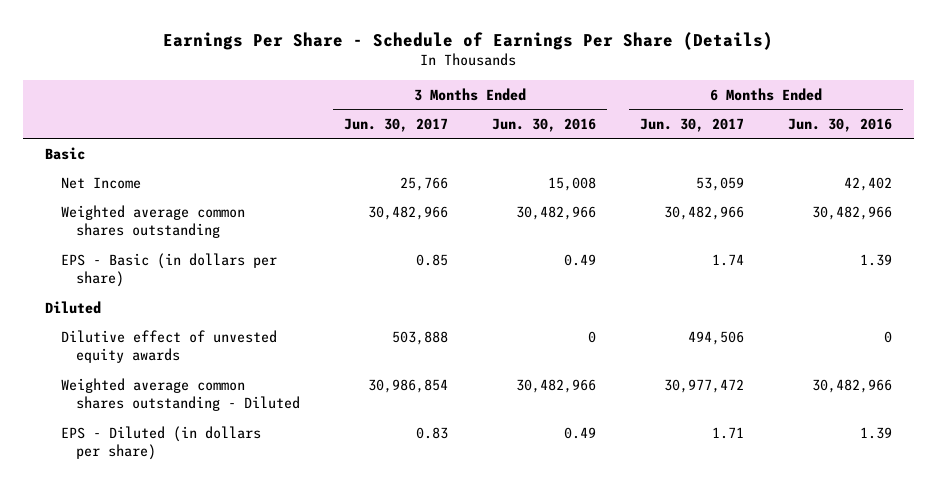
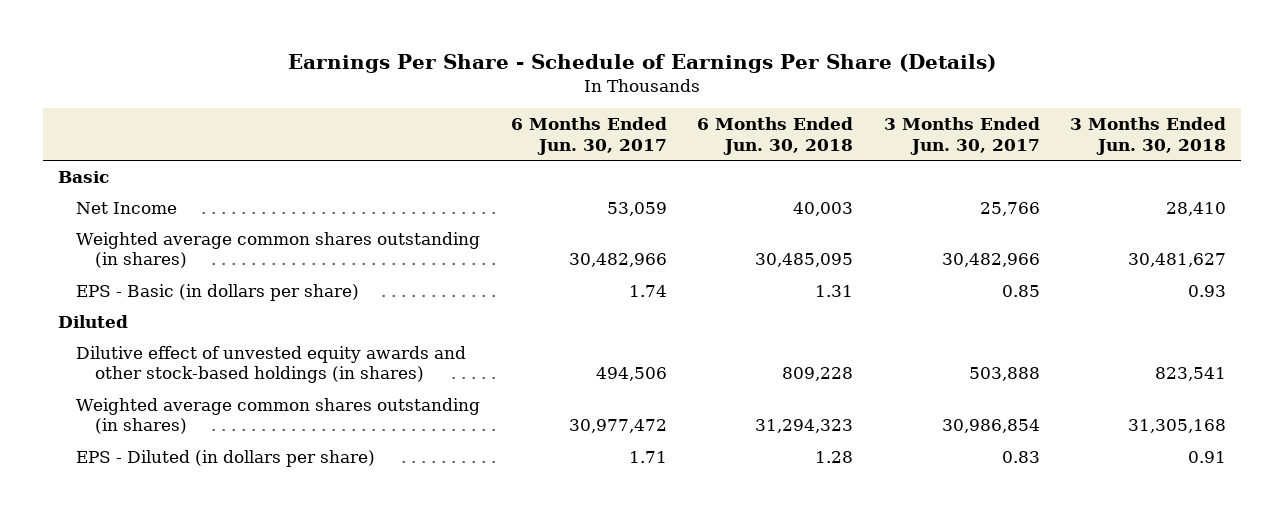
[492,117,597,132] Jun. 30, 2016 -> none
[788,117,893,132] Jun. 30, 2016 -> none
none -> [697,117,854,155] 6 Months Ended Jun. 30, 2018
none -> [1069,117,1226,155] 3 Months Ended Jun. 30, 2018
[60,204,245,239] Weighted average common shares outstanding -> [76,231,481,269] Weighted average common shares outstanding (in shares)
[60,329,277,364] Dilutive effect of unvested equity awards -> [76,345,467,384] Dilutive effect of unvested equity awards and other stock-based holdings (in shares)
[60,377,301,412] Weighted average common shares outstanding - Diluted -> [76,397,481,435] Weighted average common shares outstanding (in shares)

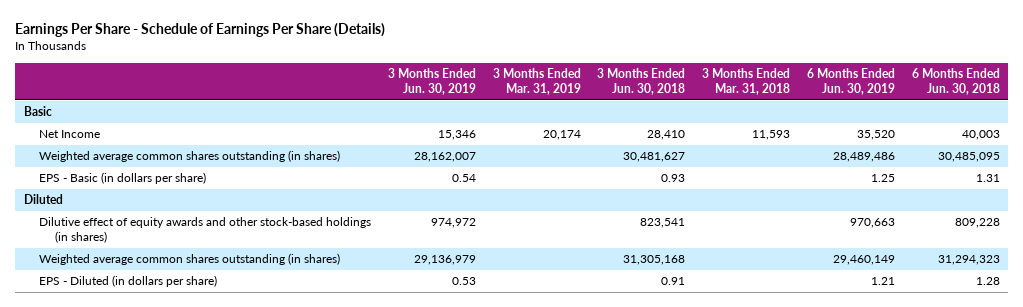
[510,117,667,155] 6 Months Ended Jun. 30, 2017 -> none
[883,117,1040,155] 3 Months Ended Jun. 30, 2017 -> none
none -> [388,67,477,95] 3 Months Ended Jun. 30, 2019
none -> [492,67,581,95] 3 Months Ended Mar. 31, 2019
none -> [702,67,791,95] 3 Months Ended Mar. 31, 2018
none -> [806,67,895,95] 6 Months Ended Jun. 30, 2019
[76,345,467,384] Dilutive effect of unvested equity awards and other stock-based holdings (in shares) -> [39,217,372,244] Dilutive effect of equity awards and other stock-based holdings (in shares)

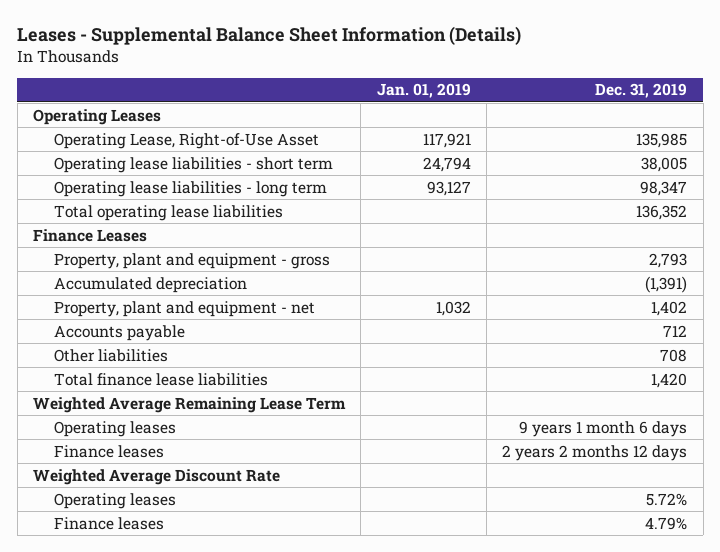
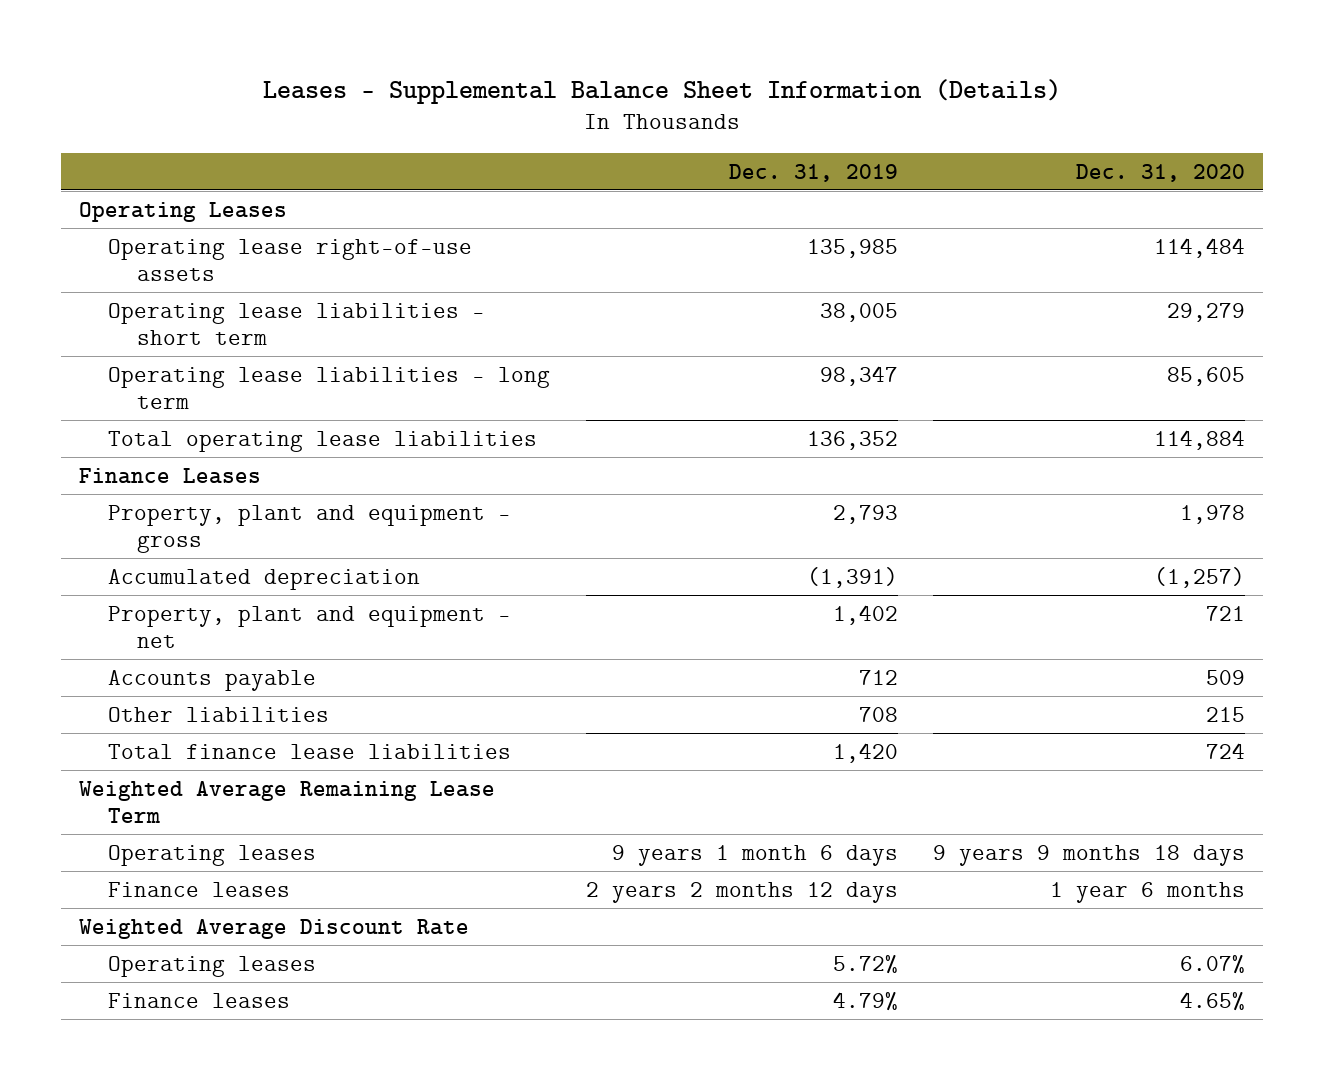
[376,83,471,99] Jan. 01, 2019 -> none
none -> [1076,163,1246,182] Dec. 31, 2020
[54,132,320,149] Operating Lease, Right-of-Use Asset -> [107,238,472,281] Operating lease right-of-use assets

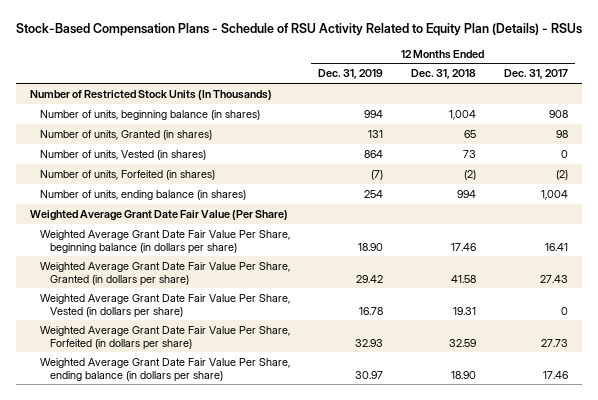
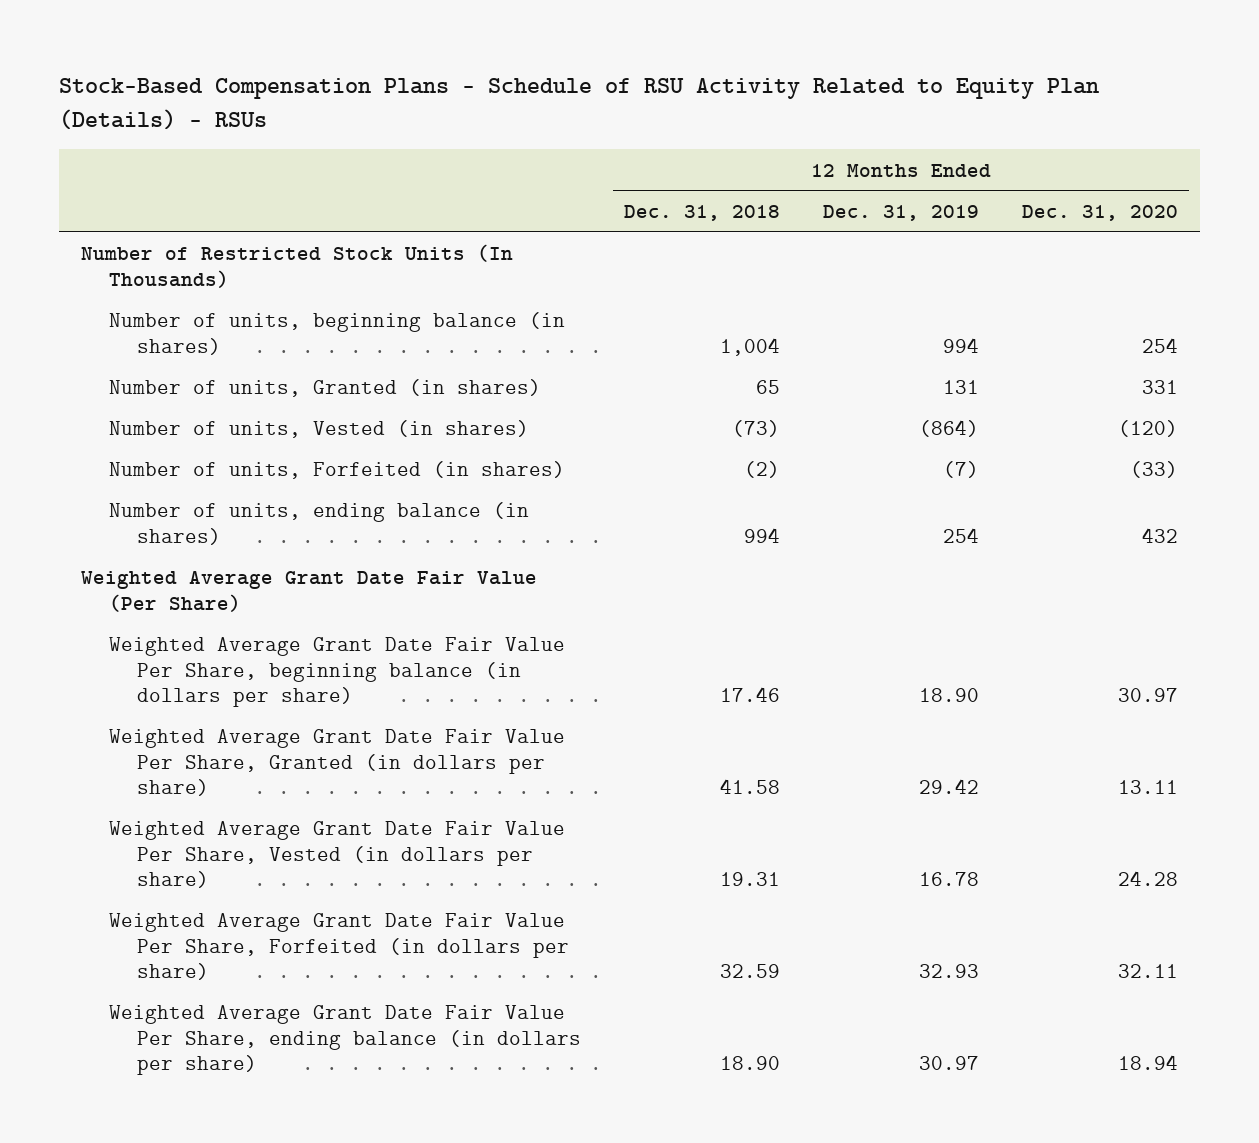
[504,69,569,80] Dec. 31, 2017 -> none
none -> [1022,204,1179,221] Dec. 31, 2020
[364,149,384,158] 864 -> [919,420,980,438] (864)
[463,149,477,158] 73 -> [732,420,781,438] (73)

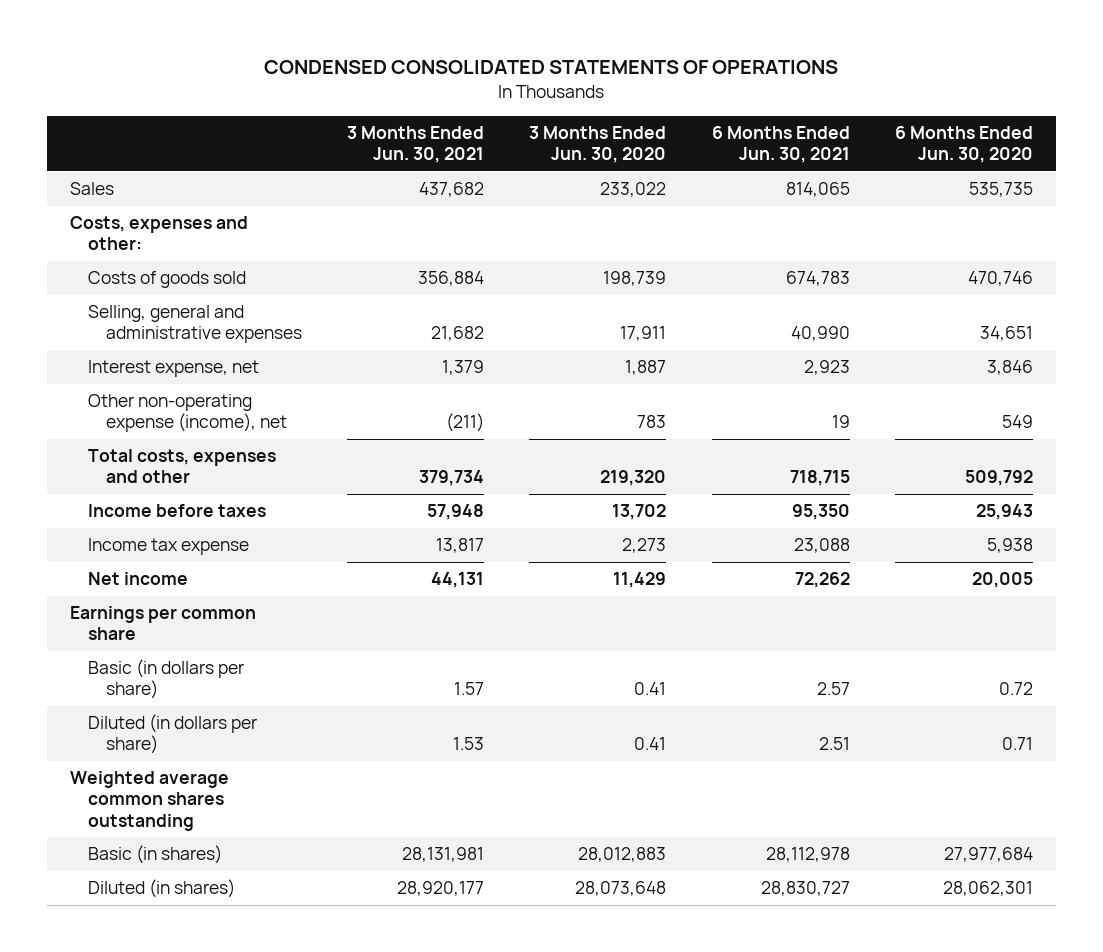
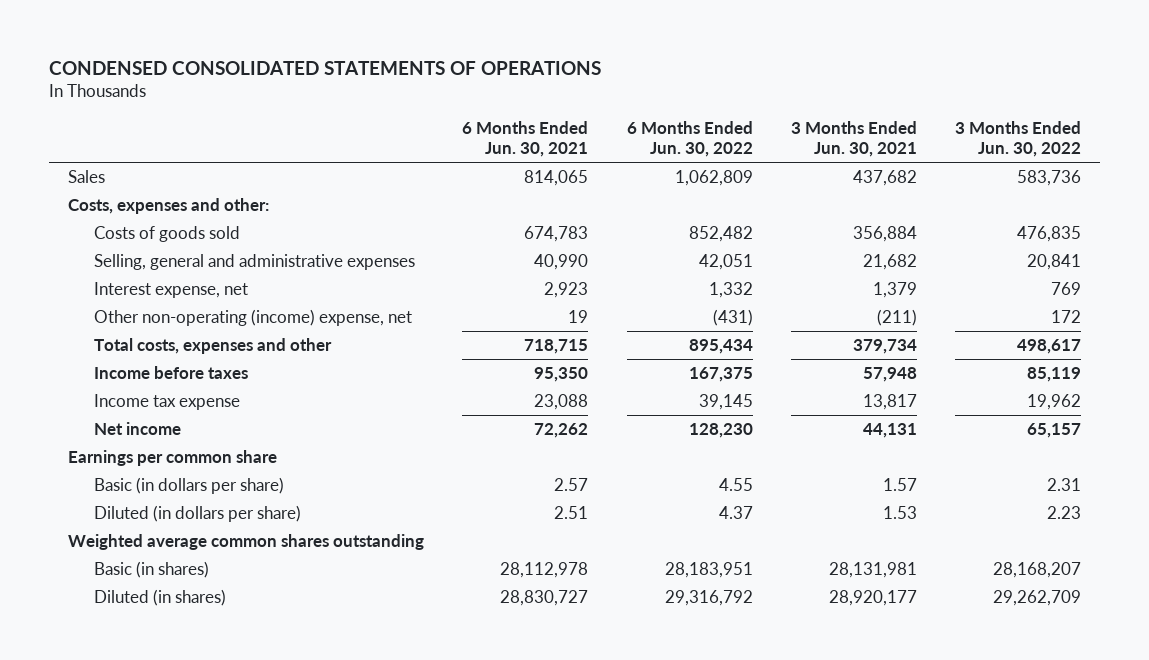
[529,126,667,164] 3 Months Ended Jun. 30, 2020 -> none
[894,126,1033,164] 6 Months Ended Jun. 30, 2020 -> none
none -> [626,121,753,158] 6 Months Ended Jun. 30, 2022
none -> [955,121,1082,158] 3 Months Ended Jun. 30, 2022
[87,394,287,433] Other non-operating expense (income), net -> [93,308,412,326] Other non-operating (income) expense, net

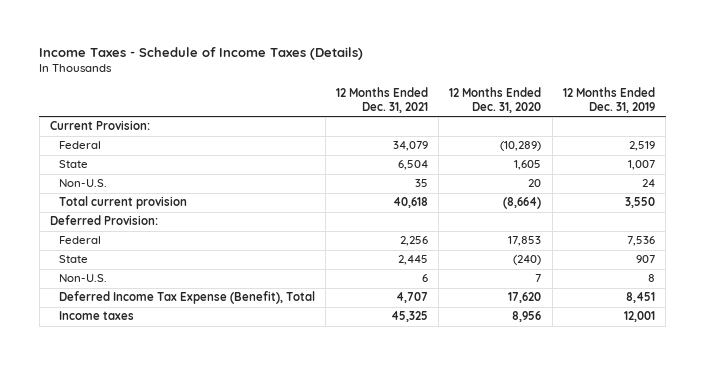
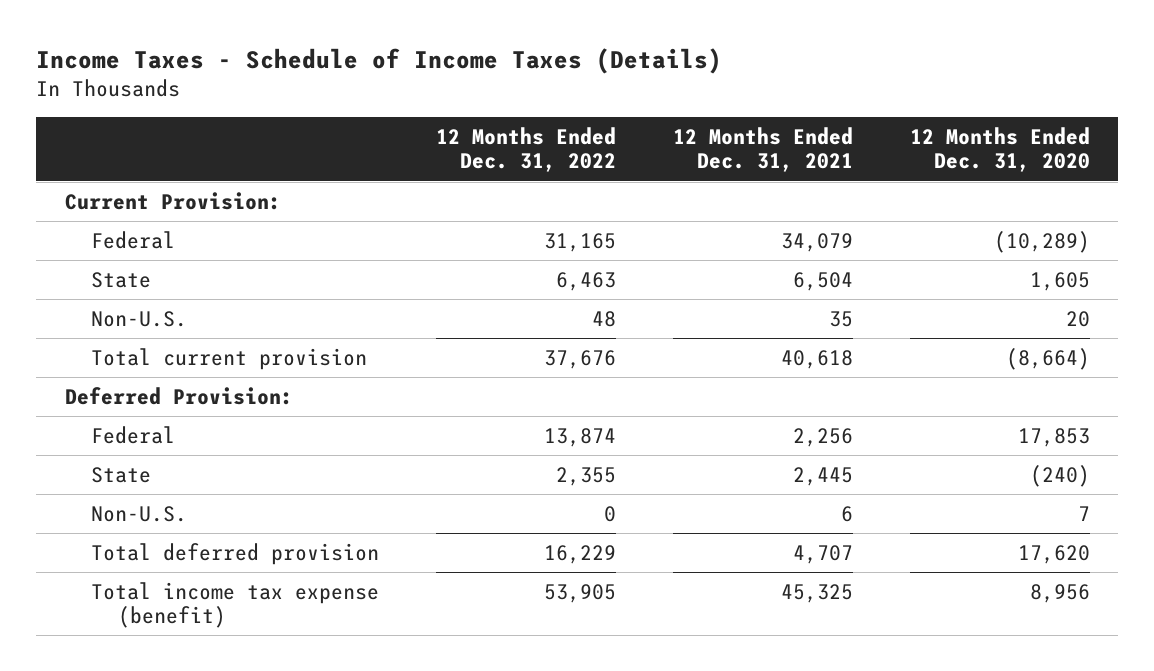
[562,86,655,113] 12 Months Ended Dec. 31, 2019 -> none
none -> [436,126,617,173] 12 Months Ended Dec. 31, 2022
[58,291,315,305] Deferred Income Tax Expense (Benefit), Total -> [91,542,380,565] Total deferred provision
[58,311,134,321] Income taxes -> [91,581,380,629] Total income tax expense (benefit)

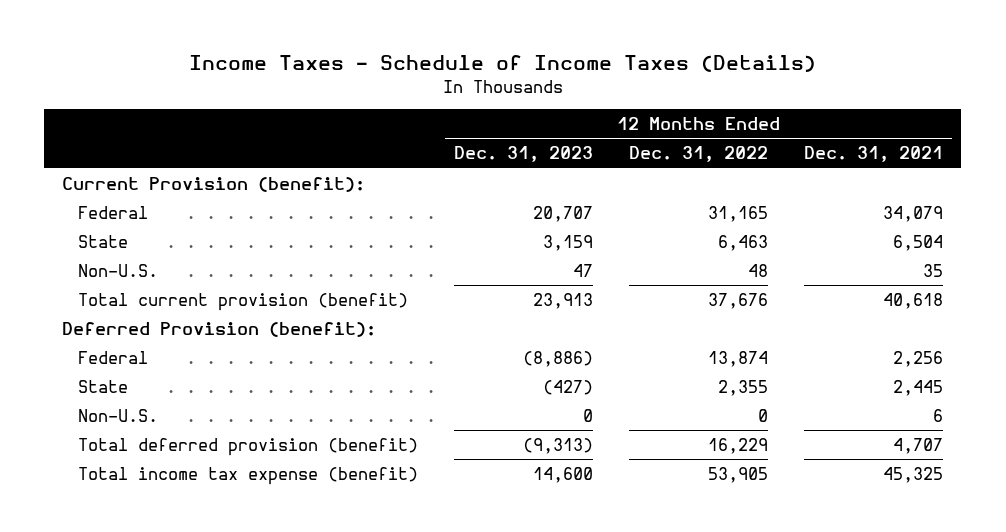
[909,126,1090,173] 12 Months Ended Dec. 31, 2020 -> none
none -> [454,146,594,163] Dec. 31, 2023
[64,191,281,210] Current Provision: -> [62,176,366,192] Current Provision (benefit):
[91,347,368,370] Total current provision -> [78,292,409,311] Total current provision (benefit)
[64,386,293,405] Deferred Provision: -> [62,321,377,337] Deferred Provision (benefit):
[91,542,380,565] Total deferred provision -> [78,437,419,456] Total deferred provision (benefit)

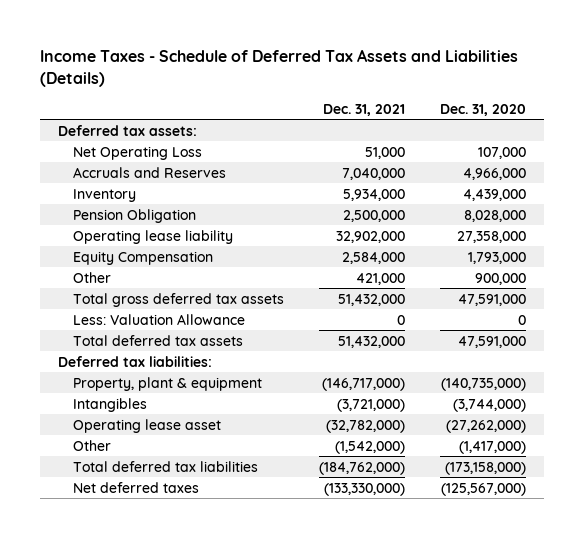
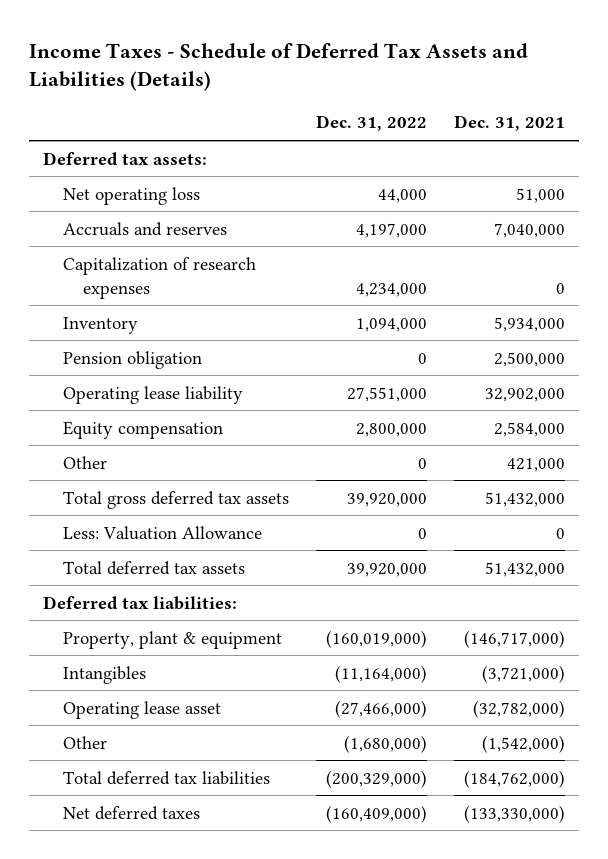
[439,103,526,116] Dec. 31, 2020 -> none
none -> [316,115,428,132] Dec. 31, 2022
[72,145,202,160] Net Operating Loss -> [62,186,200,205] Net operating loss
[72,166,226,178] Accruals and Reserves -> [62,221,227,236] Accruals and reserves
none -> [62,256,256,299] Capitalization of research expenses
[72,208,196,223] Pension Obligation -> [62,350,202,369] Pension obligation
[72,250,213,265] Equity Compensation -> [62,420,223,439] Equity compensation

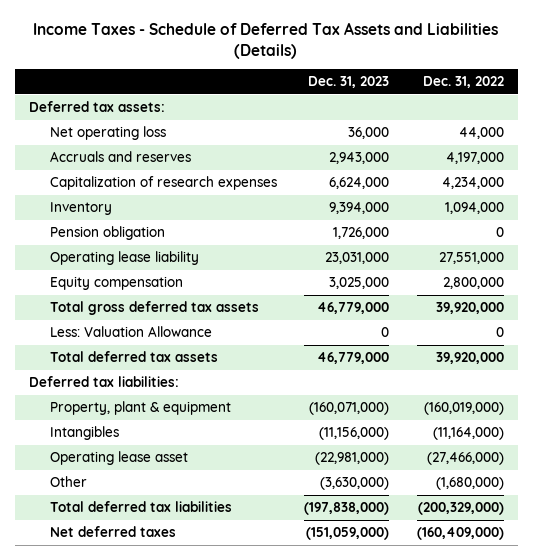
[454,115,566,132] Dec. 31, 2021 -> none
none -> [308,76,390,89] Dec. 31, 2023
[62,455,107,469] Other -> none

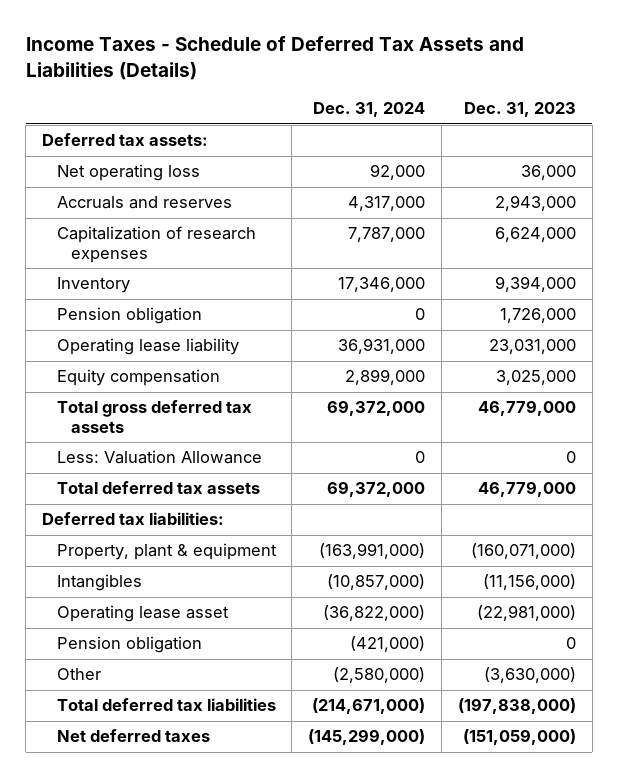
[423,76,505,89] Dec. 31, 2022 -> none
none -> [313,102,426,118] Dec. 31, 2024
none -> [56,636,202,654] Pension obligation

